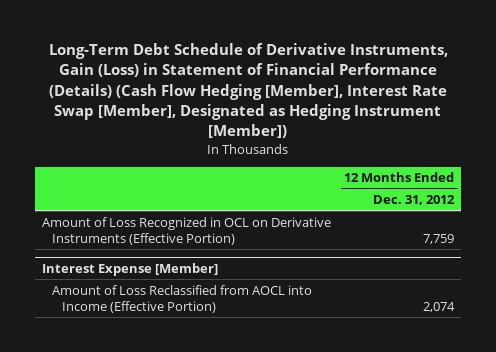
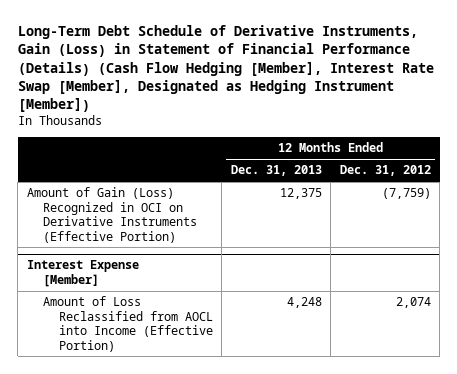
none -> [230,165,322,177] Dec. 31, 2013
[41,216,331,245] Amount of Loss Recognized in OCL on Derivative Instruments (Effective Portion) -> [26,187,197,243] Amount of Gain (Loss) Recognized in OCI on Derivative Instruments (Effective Portion)
[423,233,455,244] 7,759 -> [381,188,431,200] (7,759)

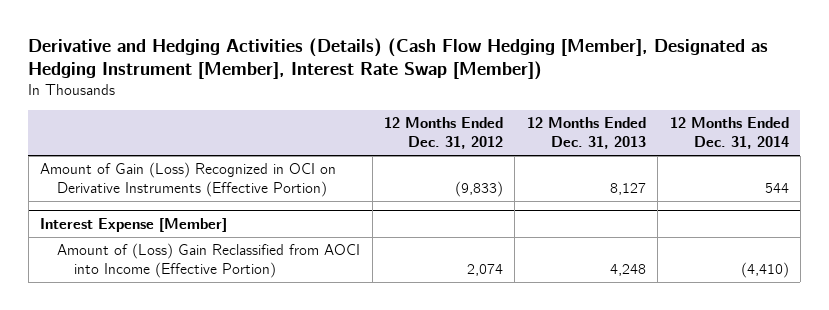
[17,24,434,113] Long-Term Debt Schedule of Derivative Instruments, Gain (Loss) in Statement of Financial Performance (Details) (Cash Flow Hedging [Member], Interest Rate Swap [Member], Designated as Hedging Instrument [Member]) -> [28,37,769,80] Derivative and Hedging Activities (Details) (Cash Flow Hedging [Member], Designated as Hedging Instrument [Member], Interest Rate Swap [Member])
none -> [669,117,789,150] 12 Months Ended Dec. 31, 2014
[279,188,322,200] 12,375 -> [609,182,646,195] 8,127
[381,188,431,200] (7,759) -> [454,180,503,197] (9,833)
[42,296,213,352] Amount of Loss Reclassified from AOCL into Income (Effective Portion) -> [57,243,361,278] Amount of (Loss) Gain Reclassified from AOCI into Income (Effective Portion)

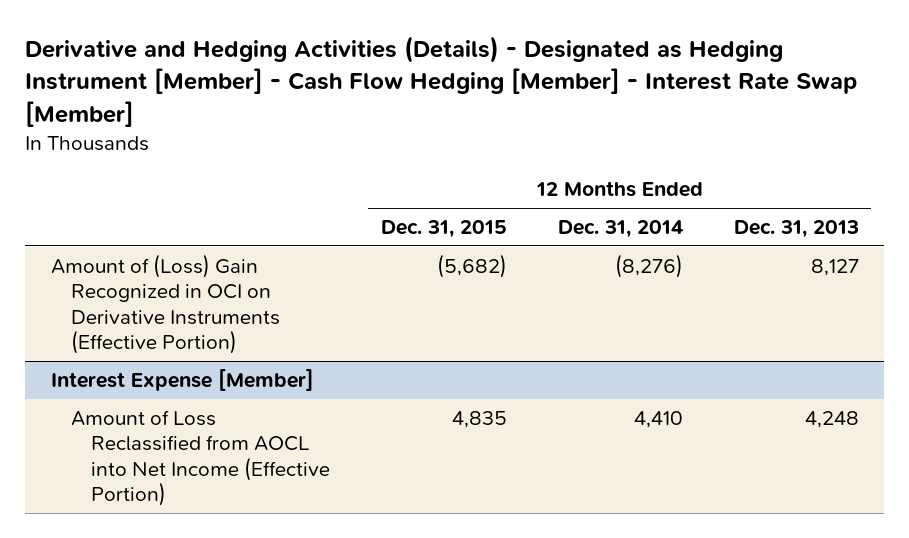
[28,37,769,80] Derivative and Hedging Activities (Details) (Cash Flow Hedging [Member], Designated as Hedging Instrument [Member], Interest Rate Swap [Member]) -> [25,36,858,127] Derivative and Hedging Activities (Details) - Designated as Hedging Instrument [Member] - Cash Flow Hedging [Member] - Interest Rate Swap [Member]
[383,117,503,150] 12 Months Ended Dec. 31, 2012 -> none
none -> [380,219,507,238] Dec. 31, 2015
[40,162,337,197] Amount of Gain (Loss) Recognized in OCI on Derivative Instruments (Effective Portion) -> [50,253,280,355] Amount of (Loss) Gain Recognized in OCI on Derivative Instruments (Effective Portion)
[764,182,789,193] 544 -> [614,253,683,278] (8,276)
[57,243,361,278] Amount of (Loss) Gain Reclassified from AOCI into Income (Effective Portion) -> [70,409,330,507] Amount of Loss Reclassified from AOCL into Net Income (Effective Portion)
[740,261,789,278] (4,410) -> [633,410,683,428] 4,410

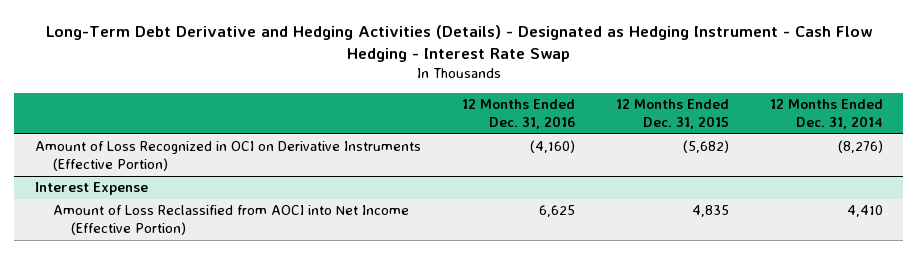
[25,36,858,127] Derivative and Hedging Activities (Details) - Designated as Hedging Instrument [Member] - Cash Flow Hedging [Member] - Interest Rate Swap [Member] -> [45,24,872,62] Long-Term Debt Derivative and Hedging Activities (Details) - Designated as Hedging Instrument - Cash Flow Hedging - Interest Rate Swap
[733,219,859,238] Dec. 31, 2013 -> none
none -> [461,98,575,130] 12 Months Ended Dec. 31, 2016
[50,253,280,355] Amount of (Loss) Gain Recognized in OCI on Derivative Instruments (Effective Portion) -> [34,141,421,172] Amount of Loss Recognized in OCI on Derivative Instruments (Effective Portion)
[50,368,314,391] Interest Expense [Member] -> [34,182,148,196] Interest Expense
[70,409,330,507] Amount of Loss Reclassified from AOCL into Net Income (Effective Portion) -> [52,205,409,236] Amount of Loss Reclassified from AOCI into Net Income (Effective Portion)

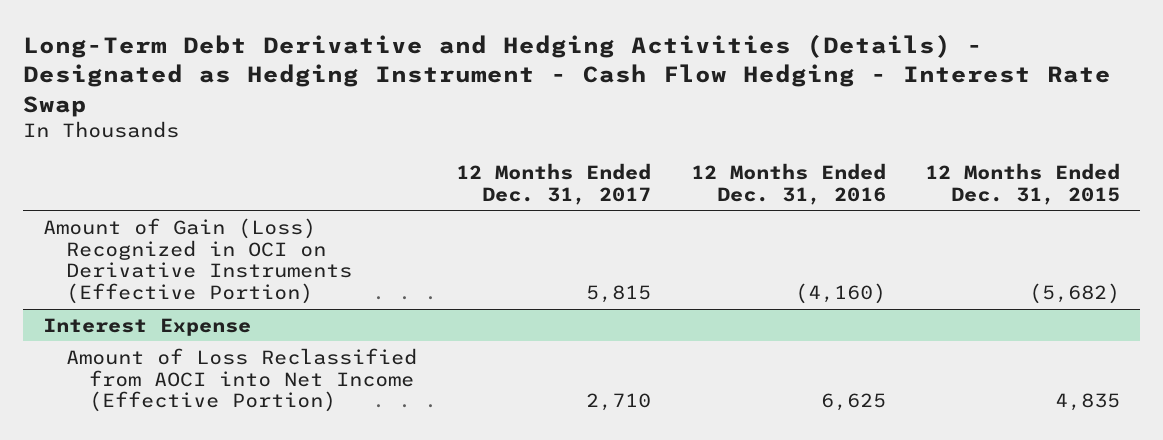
[769,98,883,130] 12 Months Ended Dec. 31, 2014 -> none
none -> [456,162,652,205] 12 Months Ended Dec. 31, 2017
[34,141,421,172] Amount of Loss Recognized in OCI on Derivative Instruments (Effective Portion) -> [43,217,353,305] Amount of Gain (Loss) Recognized in OCI on Derivative Instruments (Effective Portion)

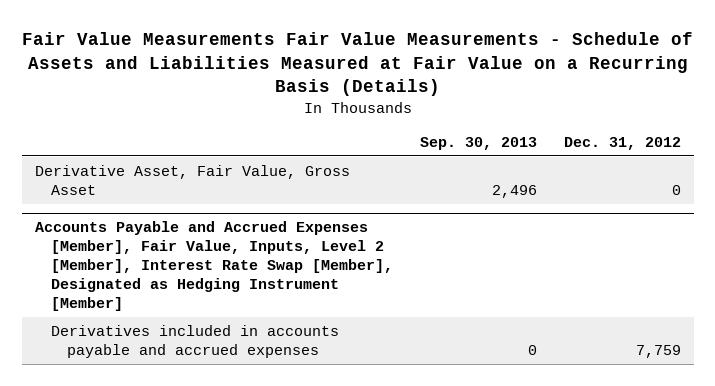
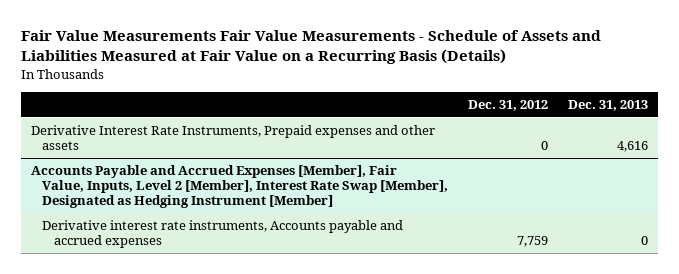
[419,136,537,150] Sep. 30, 2013 -> none
none -> [568,100,649,112] Dec. 31, 2013
[34,164,350,195] Derivative Asset, Fair Value, Gross Asset -> [31,125,436,151] Derivative Interest Rate Instruments, Prepaid expenses and other assets
[51,324,340,358] Derivatives included in accounts payable and accrued expenses -> [42,220,404,249] Derivative interest rate instruments, Accounts payable and accrued expenses

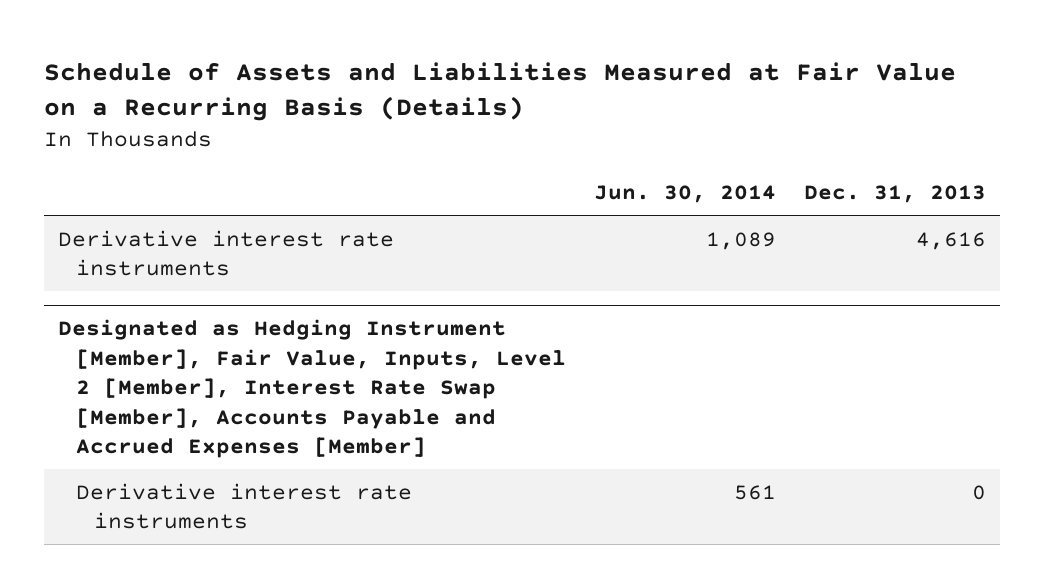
[21,30,602,65] Fair Value Measurements Fair Value Measurements - Schedule of Assets and Liabilities Measured at Fair Value on a Recurring Basis (Details) -> [43,61,956,122] Schedule of Assets and Liabilities Measured at Fair Value on a Recurring Basis (Details)
[468,100,549,112] Dec. 31, 2012 -> none
none -> [593,185,776,204] Jun. 30, 2014
[31,125,436,151] Derivative Interest Rate Instruments, Prepaid expenses and other assets -> [57,229,394,277] Derivative interest rate instruments
[31,165,449,209] Accounts Payable and Accrued Expenses [Member], Fair Value, Inputs, Level 2 [Member], Interest Rate Swap [Member], Designated as Hedging Instrument [Member] -> [57,319,566,459] Designated as Hedging Instrument [Member], Fair Value, Inputs, Level 2 [Member], Interest Rate Swap [Member], Accounts Payable and Accrued Expenses [Member]
[42,220,404,249] Derivative interest rate instruments, Accounts payable and accrued expenses -> [75,482,412,530] Derivative interest rate instruments

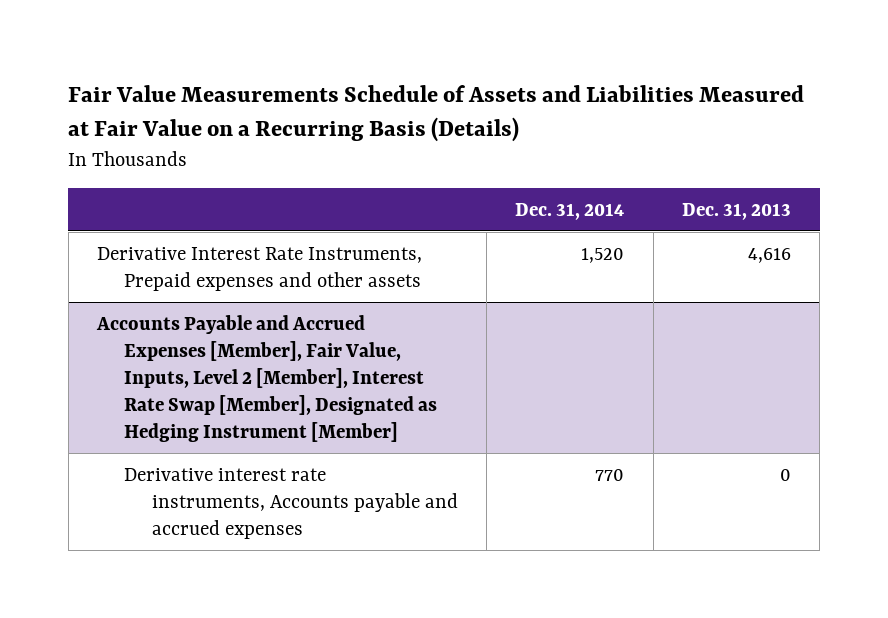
[43,61,956,122] Schedule of Assets and Liabilities Measured at Fair Value on a Recurring Basis (Details) -> [68,85,805,143] Fair Value Measurements Schedule of Assets and Liabilities Measured at Fair Value on a Recurring Basis (Details)
[593,185,776,204] Jun. 30, 2014 -> none
none -> [515,202,625,220] Dec. 31, 2014
[57,229,394,277] Derivative interest rate instruments -> [96,246,422,291] Derivative Interest Rate Instruments, Prepaid expenses and other assets
[57,319,566,459] Designated as Hedging Instrument [Member], Fair Value, Inputs, Level 2 [Member], Interest Rate Swap [Member], Accounts Payable and Accrued Expenses [Member] -> [95,314,438,443] Accounts Payable and Accrued Expenses [Member], Fair Value, Inputs, Level 2 [Member], Interest Rate Swap [Member], Designated as Hedging Instrument [Member]
[75,482,412,530] Derivative interest rate instruments -> [124,467,458,539] Derivative interest rate instruments, Accounts payable and accrued expenses

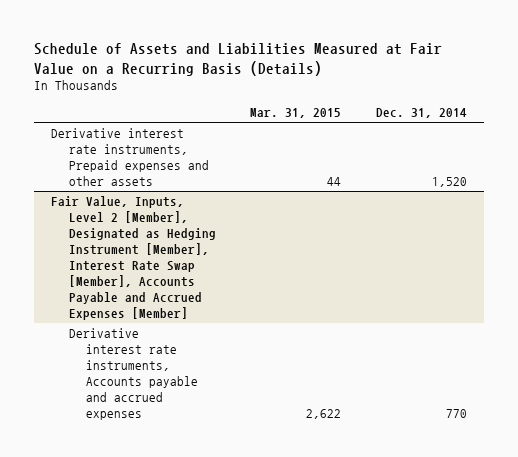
[68,85,805,143] Fair Value Measurements Schedule of Assets and Liabilities Measured at Fair Value on a Recurring Basis (Details) -> [33,43,442,76] Schedule of Assets and Liabilities Measured at Fair Value on a Recurring Basis (Details)
[682,202,792,220] Dec. 31, 2013 -> none
none -> [250,108,342,119] Mar. 31, 2015
[96,246,422,291] Derivative Interest Rate Instruments, Prepaid expenses and other assets -> [51,128,209,186] Derivative interest rate instruments, Prepaid expenses and other assets
[95,314,438,443] Accounts Payable and Accrued Expenses [Member], Fair Value, Inputs, Level 2 [Member], Interest Rate Swap [Member], Designated as Hedging Instrument [Member] -> [51,196,216,320] Fair Value, Inputs, Level 2 [Member], Designated as Hedging Instrument [Member], Interest Rate Swap [Member], Accounts Payable and Accrued Expenses [Member]

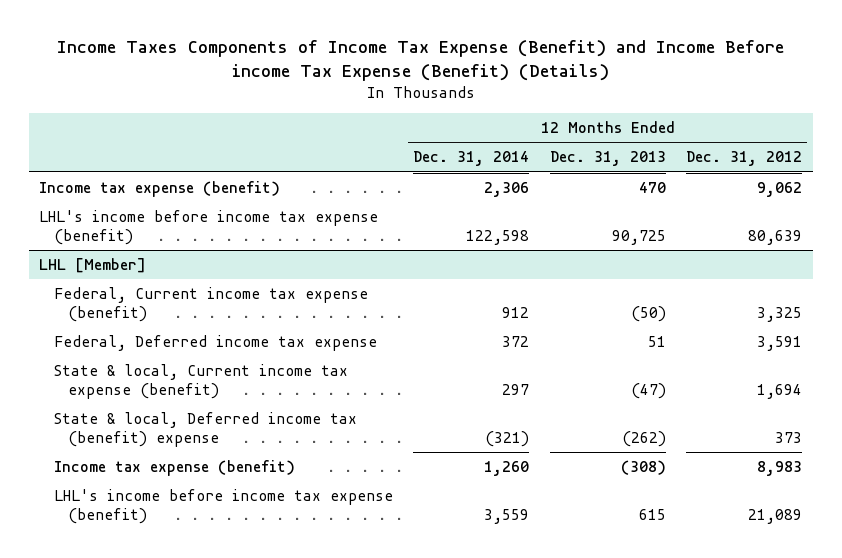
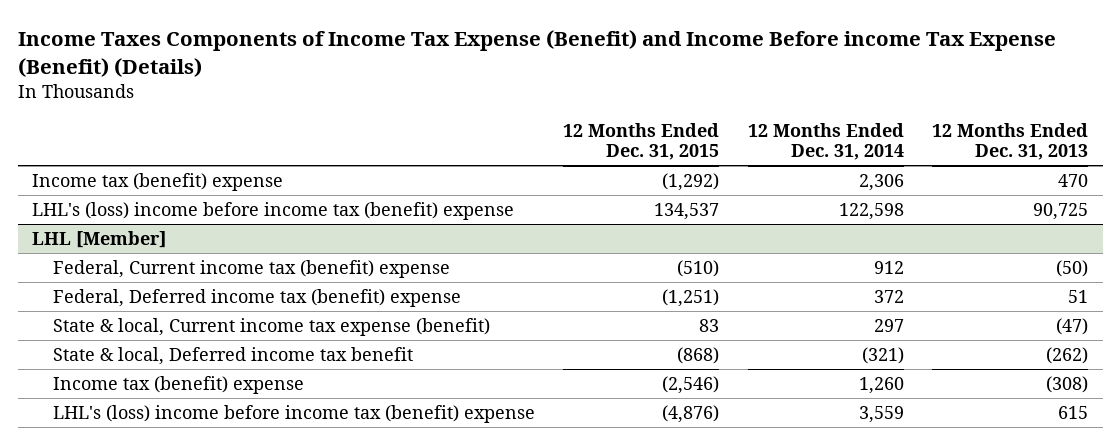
[686,151,803,167] Dec. 31, 2012 -> none
none -> [563,122,720,161] 12 Months Ended Dec. 31, 2015
[39,180,281,197] Income tax expense (benefit) -> [31,172,283,191] Income tax (benefit) expense
[39,209,379,246] LHL's income before income tax expense (benefit) -> [31,201,514,220] LHL's (loss) income before income tax (benefit) expense
[53,286,368,323] Federal, Current income tax expense (benefit) -> [52,259,450,278] Federal, Current income tax (benefit) expense
[53,334,377,351] Federal, Deferred income tax expense -> [52,288,461,307] Federal, Deferred income tax (benefit) expense
[53,411,357,448] State & local, Deferred income tax (benefit) expense -> [52,346,413,365] State & local, Deferred income tax benefit
[53,459,295,476] Income tax expense (benefit) -> [52,375,304,394] Income tax (benefit) expense
[53,488,393,525] LHL's income before income tax expense (benefit) -> [52,404,535,423] LHL's (loss) income before income tax (benefit) expense

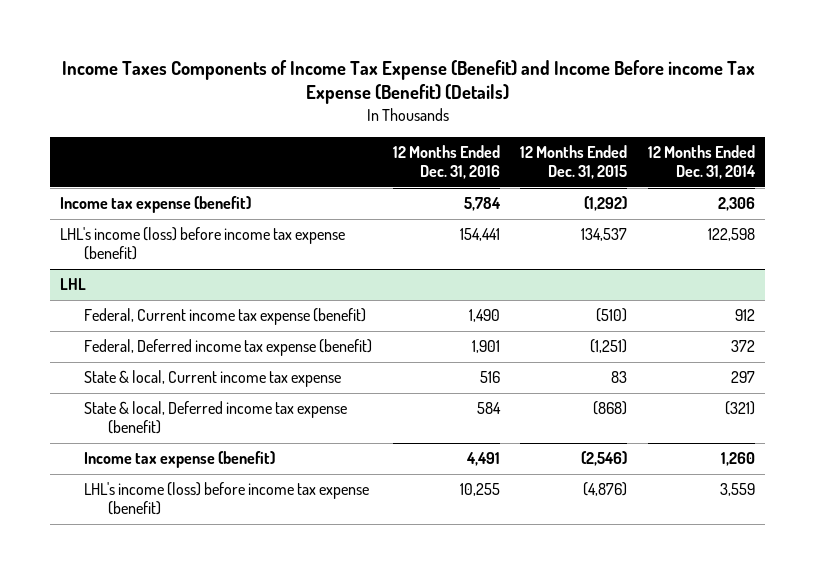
[932,122,1089,161] 12 Months Ended Dec. 31, 2013 -> none
none -> [392,145,500,180] 12 Months Ended Dec. 31, 2016
[31,172,283,191] Income tax (benefit) expense -> [60,196,252,214] Income tax expense (benefit)
[31,201,514,220] LHL's (loss) income before income tax (benefit) expense -> [60,227,346,261] LHL's income (loss) before income tax expense (benefit)
[31,230,166,248] LHL [Member] -> [60,278,87,291] LHL
[52,259,450,278] Federal, Current income tax (benefit) expense -> [84,308,367,326] Federal, Current income tax expense (benefit)
[52,288,461,307] Federal, Deferred income tax (benefit) expense -> [84,339,373,357] Federal, Deferred income tax expense (benefit)
[52,317,490,336] State & local, Current income tax expense (benefit) -> [84,370,342,388] State & local, Current income tax expense
[52,346,413,365] State & local, Deferred income tax benefit -> [84,401,348,435] State & local, Deferred income tax expense (benefit)
[52,375,304,394] Income tax (benefit) expense -> [84,451,276,469] Income tax expense (benefit)
[52,404,535,423] LHL's (loss) income before income tax (benefit) expense -> [84,482,370,516] LHL's income (loss) before income tax expense (benefit)

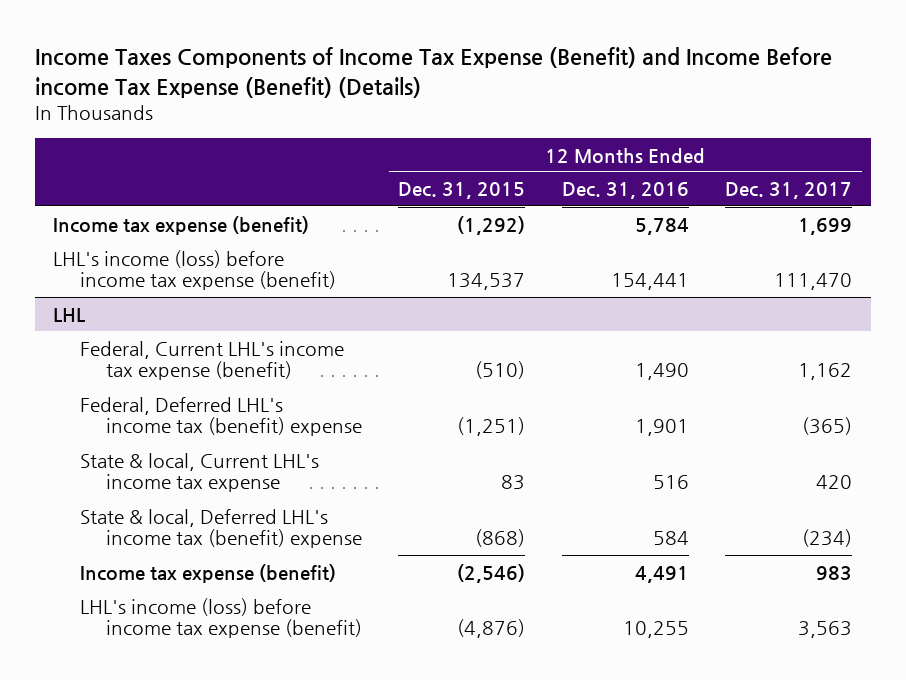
[648,145,757,180] 12 Months Ended Dec. 31, 2014 -> none
none -> [725,182,853,200] Dec. 31, 2017
[84,308,367,326] Federal, Current income tax expense (benefit) -> [79,340,344,381] Federal, Current LHL's income tax expense (benefit)
[84,339,373,357] Federal, Deferred income tax expense (benefit) -> [79,396,362,437] Federal, Deferred LHL's income tax (benefit) expense
[84,370,342,388] State & local, Current income tax expense -> [79,452,319,493] State & local, Current LHL's income tax expense
[84,401,348,435] State & local, Deferred income tax expense (benefit) -> [79,508,362,549] State & local, Deferred LHL's income tax (benefit) expense

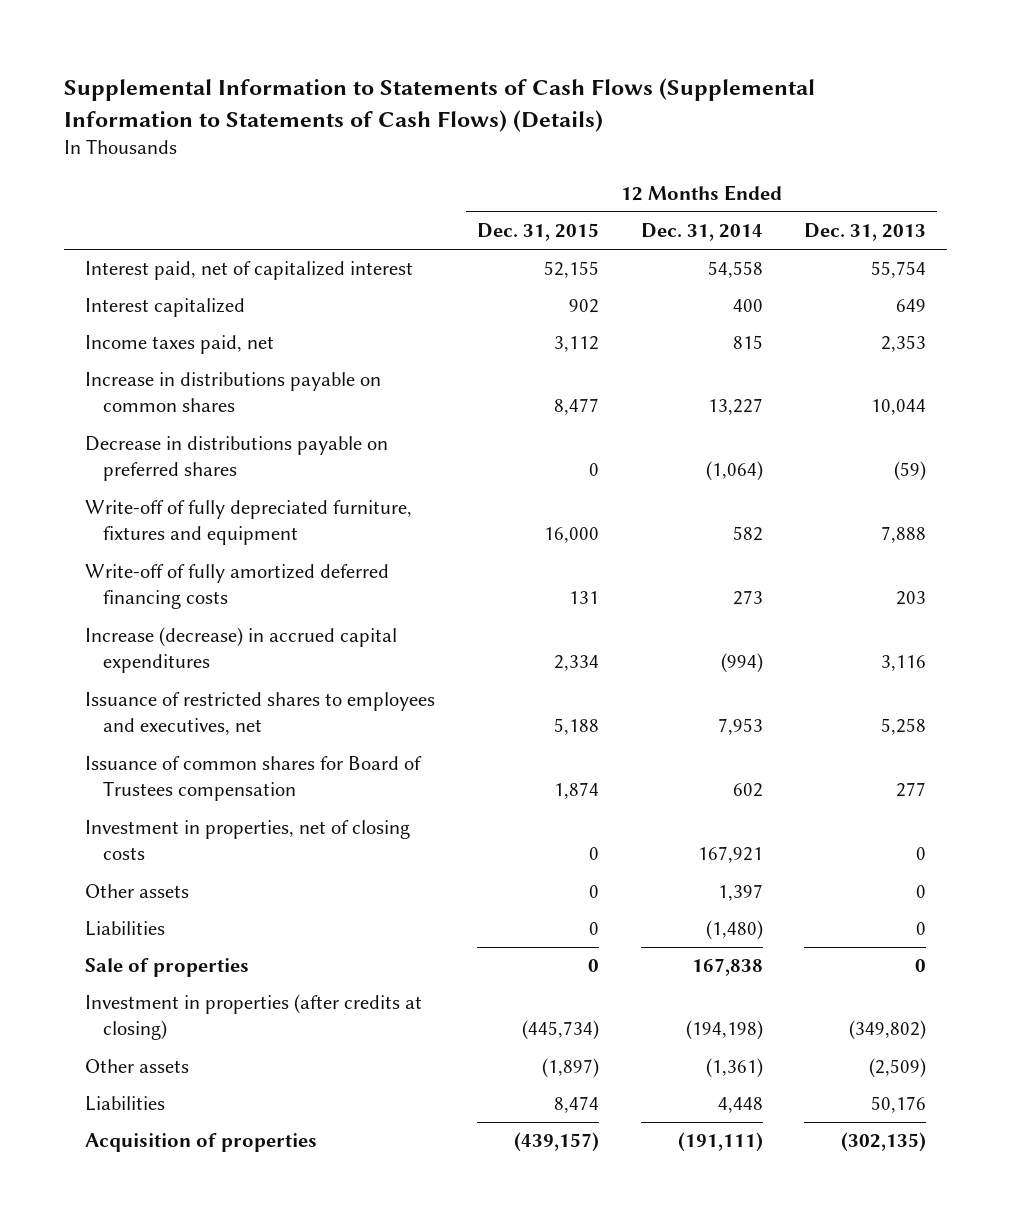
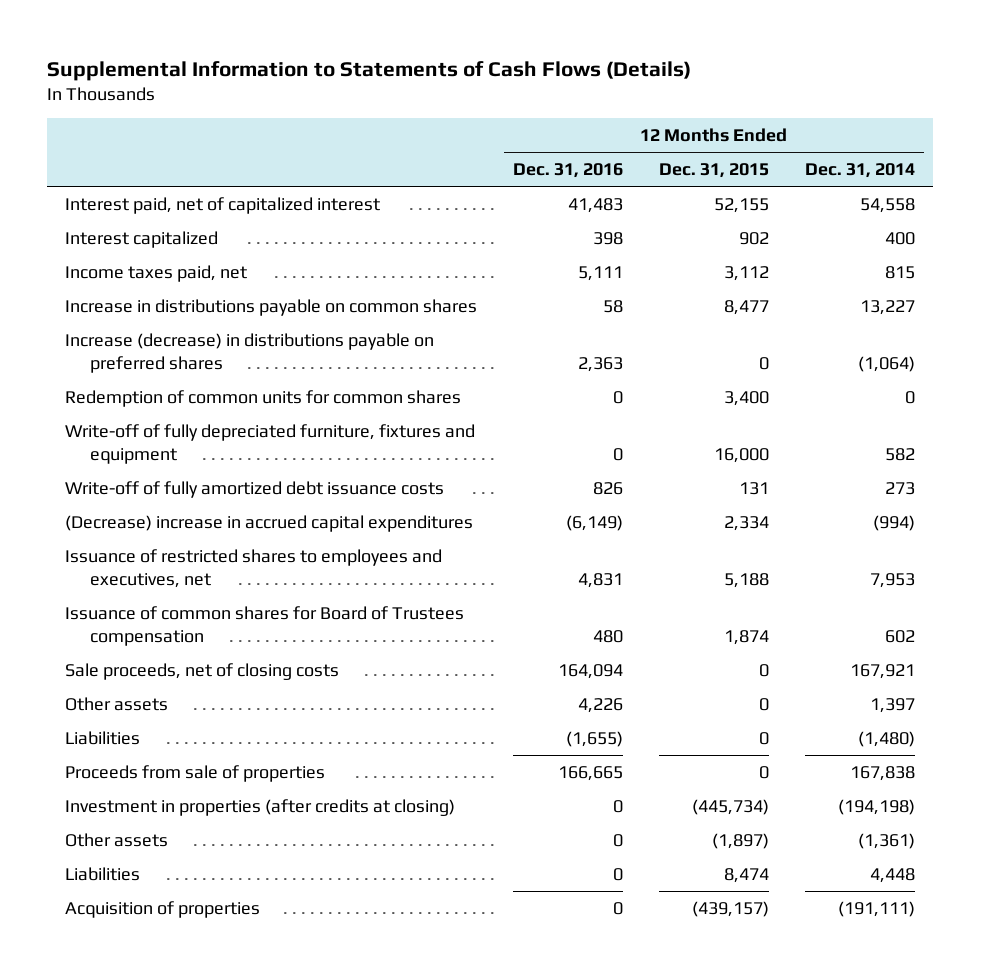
[63,78,815,132] Supplemental Information to Statements of Cash Flows (Supplemental Information to Statements of Cash Flows) (Details) -> [47,60,692,81] Supplemental Information to Statements of Cash Flows (Details)
[804,223,927,242] Dec. 31, 2013 -> none
none -> [513,163,624,179] Dec. 31, 2016
[84,436,388,482] Decrease in distributions payable on preferred shares -> [65,332,435,374] Increase (decrease) in distributions payable on preferred shares
none -> [65,389,462,407] Redemption of common units for common shares
[84,564,389,610] Write-off of fully amortized deferred financing costs -> [65,480,445,498] Write-off of fully amortized debt issuance costs
[84,627,397,674] Increase (decrease) in accrued capital expenditures -> [65,514,474,532] (Decrease) increase in accrued capital expenditures
[84,820,410,861] Investment in properties, net of closing costs -> [65,662,340,680] Sale proceeds, net of closing costs
[84,958,249,978] Sale of properties -> [65,764,326,782] Proceeds from sale of properties

